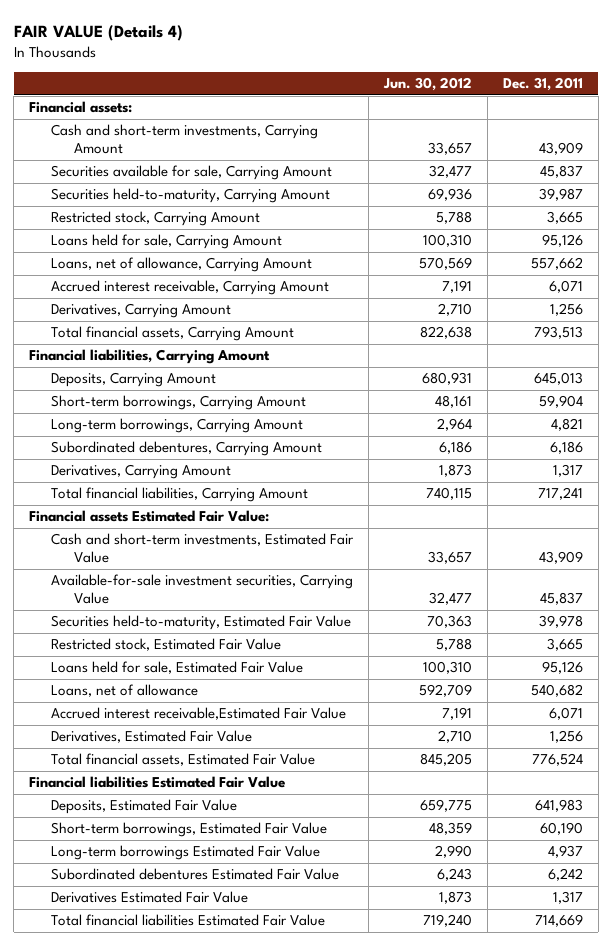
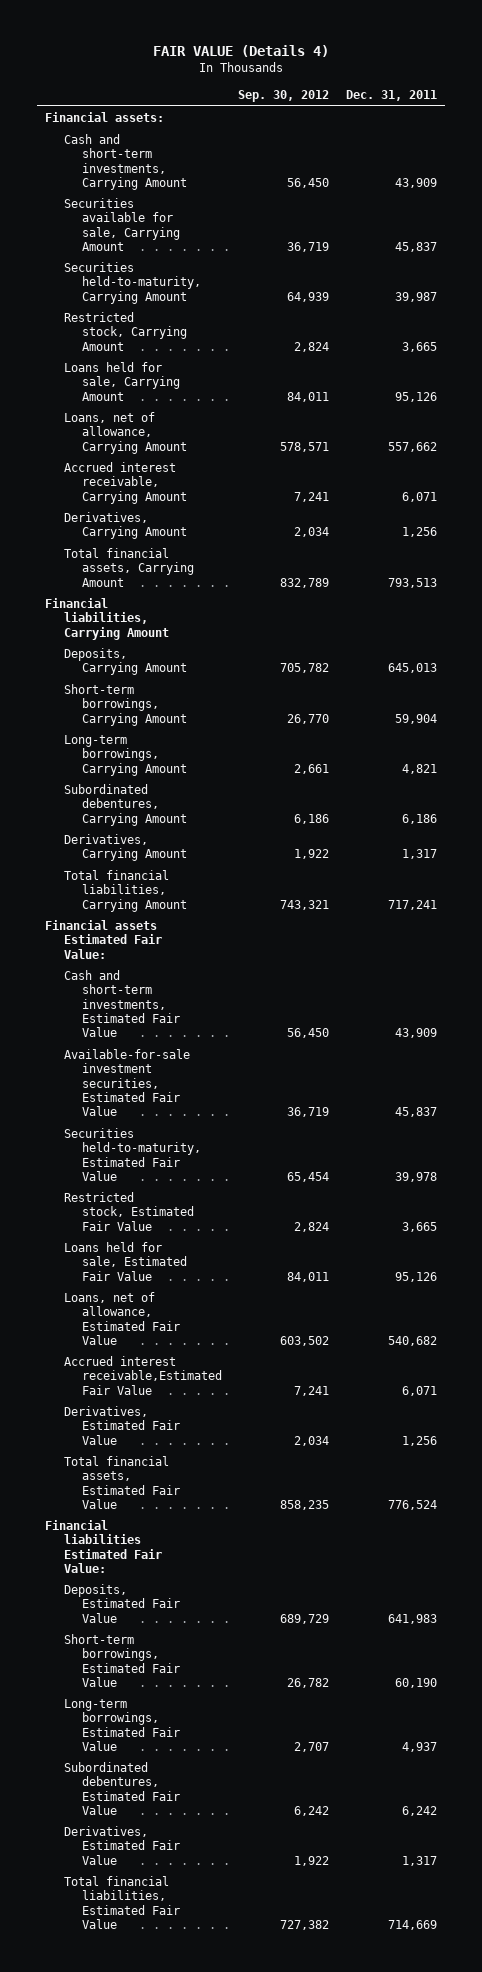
[383,77,473,92] Jun. 30, 2012 -> none
none -> [238,89,330,102] Sep. 30, 2012
[51,574,354,604] Available-for-sale investment securities, Carrying Value -> [63,1049,190,1117] Available-for-sale investment securities, Estimated Fair Value
[51,684,199,698] Loans, net of allowance -> [63,1292,181,1345] Loans, net of allowance, Estimated Fair Value
[29,776,286,789] Financial liabilities Estimated Fair Value -> [45,1520,162,1573] Financial liabilities Estimated Fair Value:
[51,845,321,861] Long-term borrowings Estimated Fair Value -> [63,1699,181,1751] Long-term borrowings, Estimated Fair Value
[51,868,340,881] Subordinated debentures Estimated Fair Value -> [63,1762,181,1815] Subordinated debentures, Estimated Fair Value
[51,891,249,904] Derivatives Estimated Fair Value -> [63,1826,181,1865] Derivatives, Estimated Fair Value
[51,914,326,927] Total financial liabilities Estimated Fair Value -> [63,1876,181,1929] Total financial liabilities, Estimated Fair Value

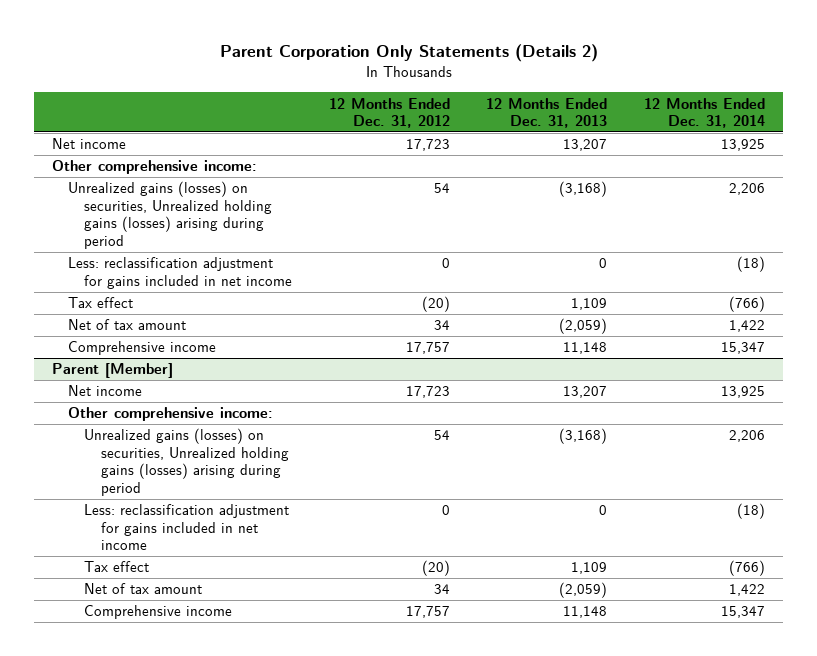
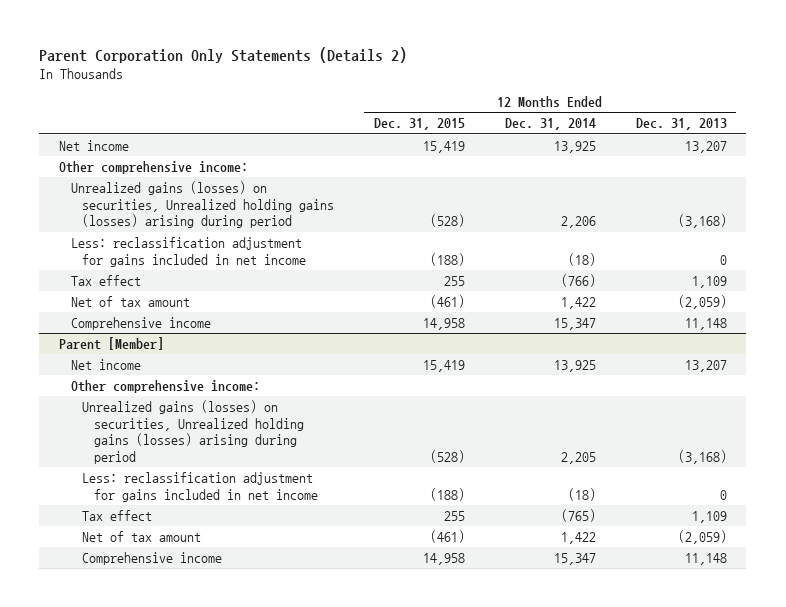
[328,97,450,129] 12 Months Ended Dec. 31, 2012 -> none
none -> [374,118,466,131] Dec. 31, 2015
[728,430,765,443] 2,206 -> [560,451,596,464] 2,205
[728,560,765,577] (766) -> [560,508,596,522] (765)

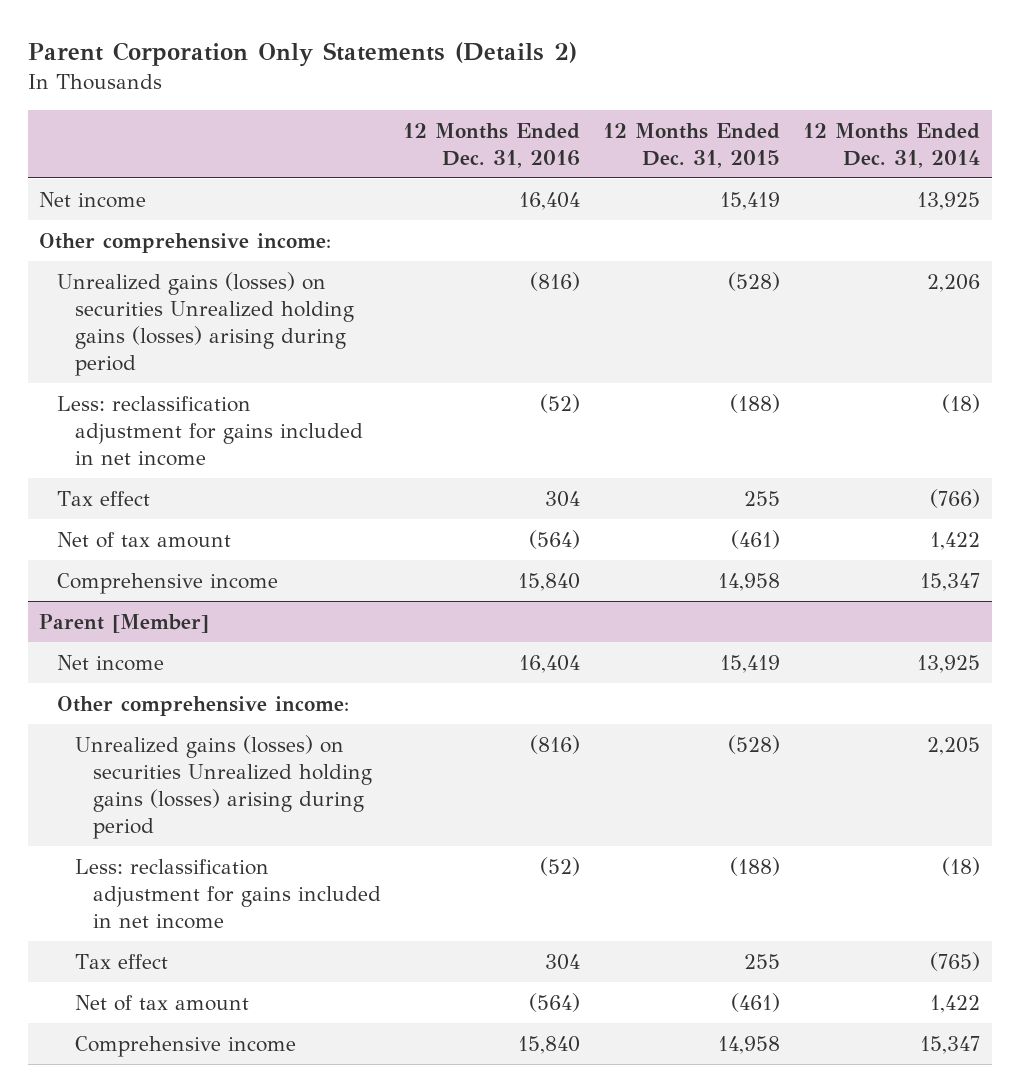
[635,118,727,131] Dec. 31, 2013 -> none
none -> [403,122,581,168] 12 Months Ended Dec. 31, 2016
[70,180,335,229] Unrealized gains (losses) on securities, Unrealized holding gains (losses) arising during period -> [56,271,354,377] Unrealized gains (losses) on securities Unrealized holding gains (losses) arising during period
[82,399,304,464] Unrealized gains (losses) on securities, Unrealized holding gains (losses) arising during period -> [74,734,372,840] Unrealized gains (losses) on securities Unrealized holding gains (losses) arising during period

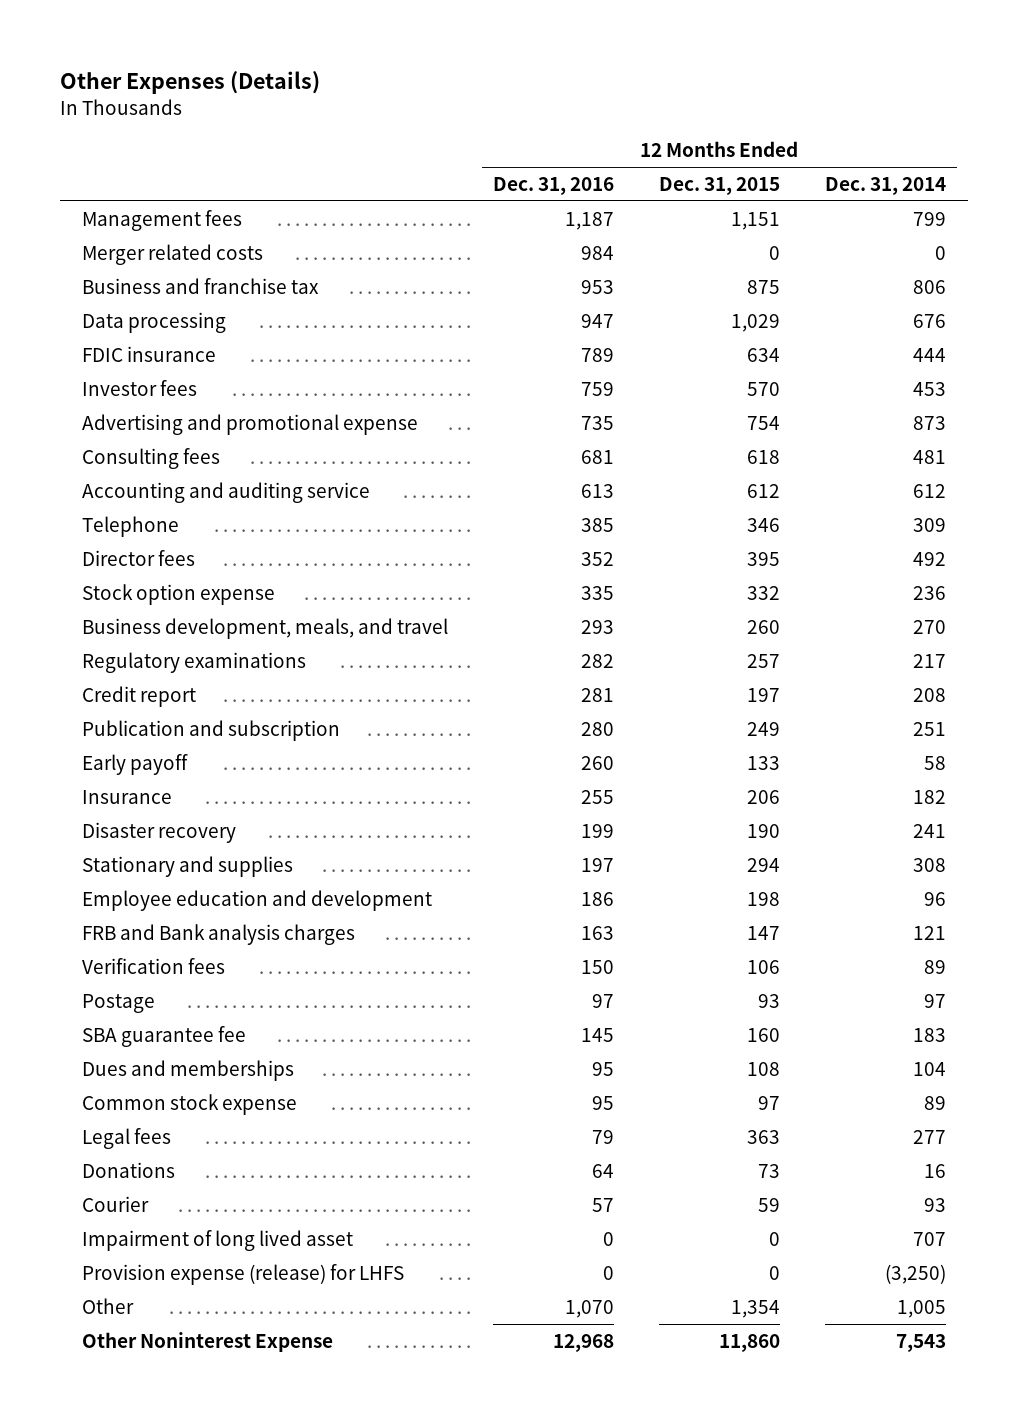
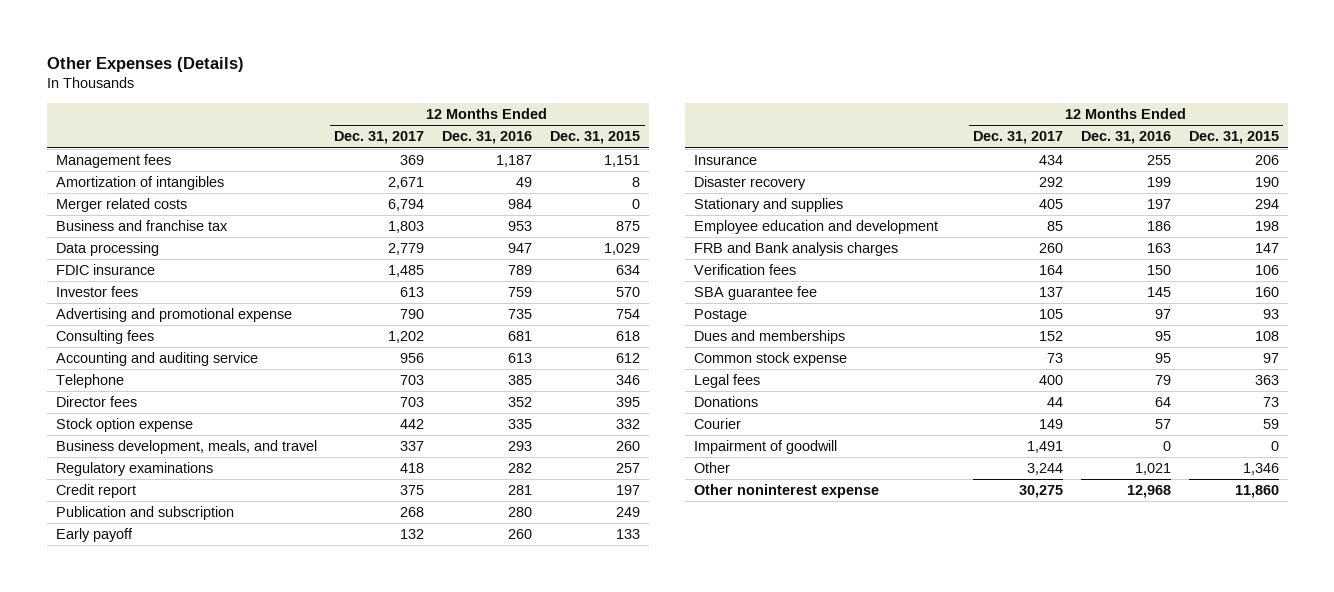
[824,176,946,195] Dec. 31, 2014 -> none
none -> [334,131,425,145] Dec. 31, 2017
none -> [55,176,224,191] Amortization of intangibles
[82,993,156,1013] Postage -> [694,309,748,323] Postage
[82,1229,354,1251] Impairment of long lived asset -> none
[82,1263,405,1285] Provision expense (release) for LHFS -> none
none -> [694,440,838,455] Impairment of goodwill
[565,1299,615,1318] 1,070 -> [1134,463,1171,476] 1,021
[730,1299,780,1318] 1,354 -> [1242,463,1279,476] 1,346
[82,1331,334,1352] Other Noninterest Expense -> [694,484,880,499] Other noninterest expense

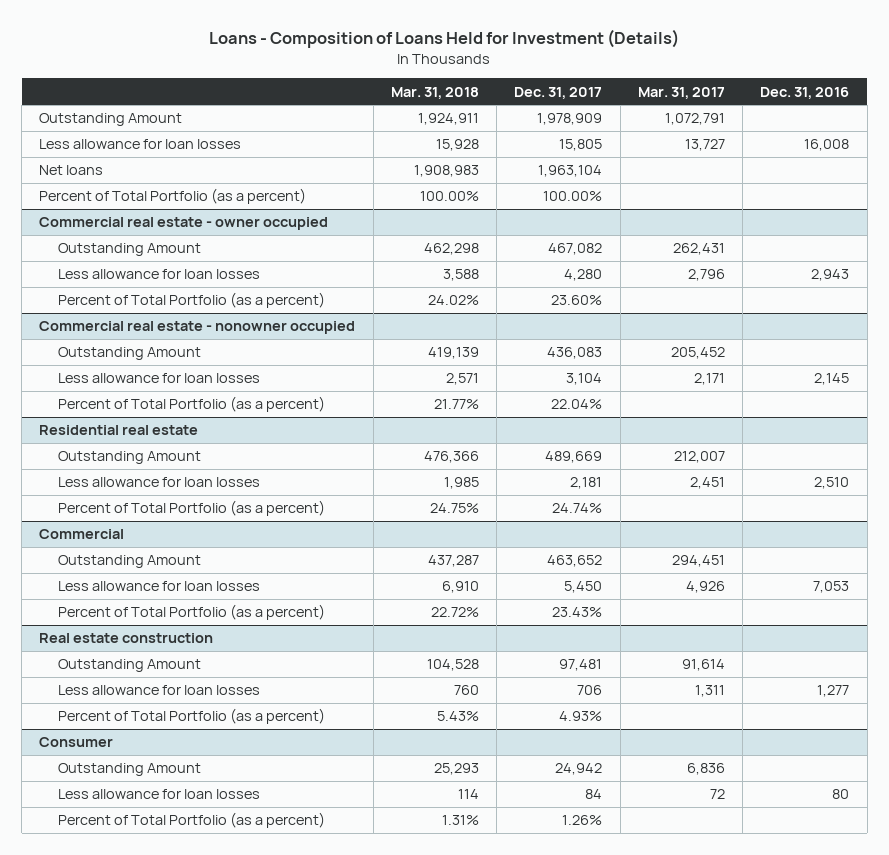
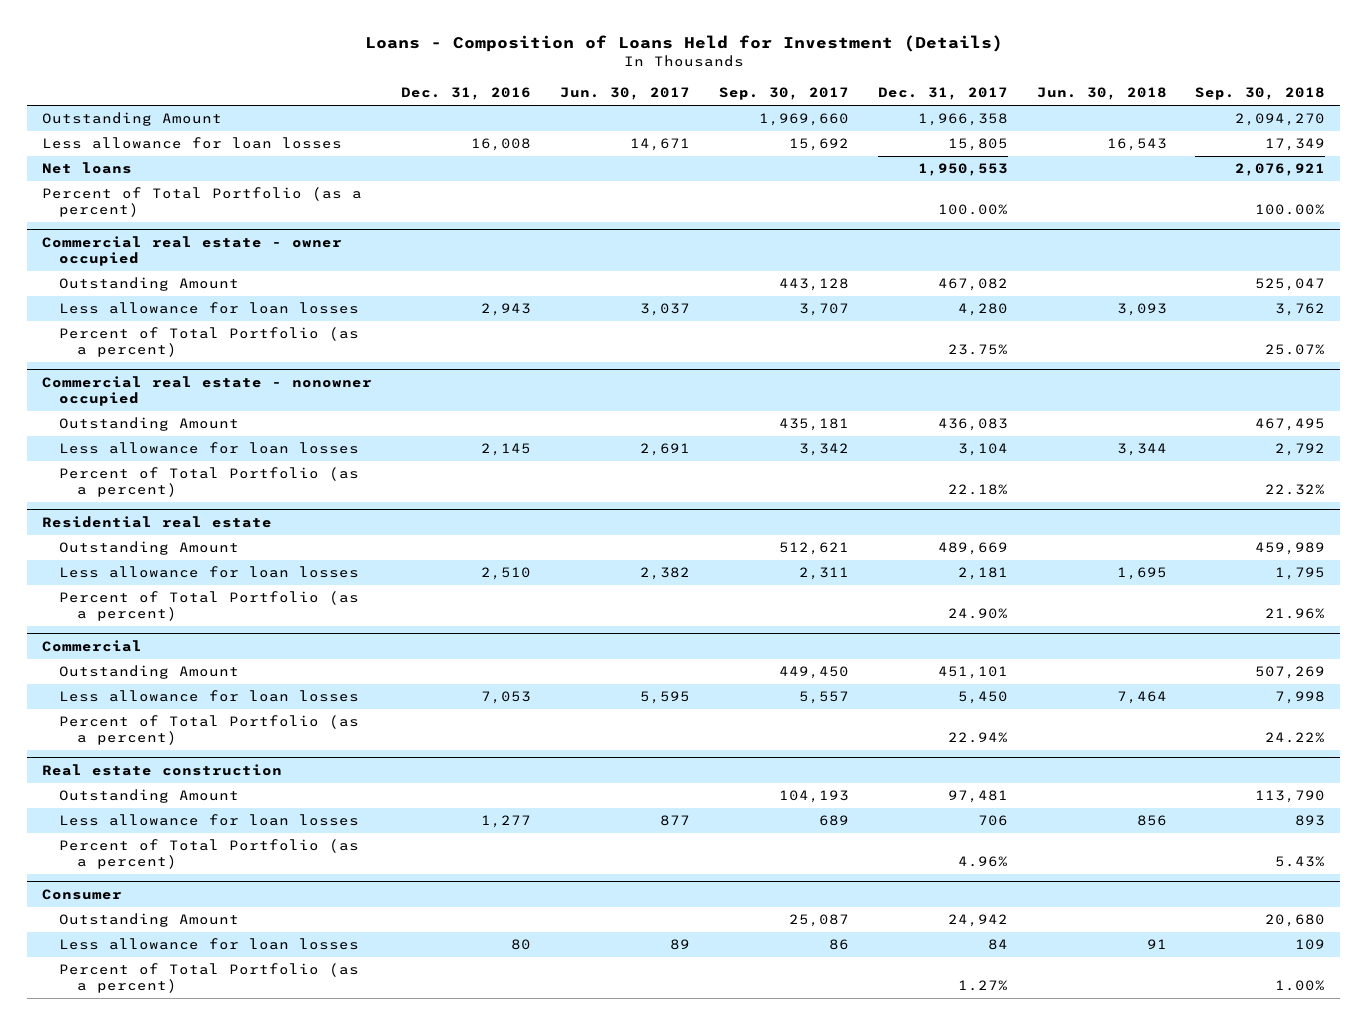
[390,86,479,99] Mar. 31, 2018 -> none
[637,86,725,99] Mar. 31, 2017 -> none
none -> [559,87,690,101] Jun. 30, 2017
none -> [718,87,849,101] Sep. 30, 2017
none -> [1036,87,1167,101] Jun. 30, 2018
none -> [1195,87,1326,101] Sep. 30, 2018
[537,113,603,126] 1,978,909 -> [917,113,1008,127] 1,966,358
[538,165,603,178] 1,963,104 -> [917,163,1008,177] 1,950,553
[551,295,603,306] 23.60% -> [947,344,1008,356] 23.75%
[551,399,603,410] 22.04% -> [947,484,1008,496] 22.18%
[552,503,603,514] 24.74% -> [947,608,1008,620] 24.90%
[547,555,603,568] 463,652 -> [937,666,1008,680] 451,101
[552,607,603,618] 23.43% -> [947,732,1008,744] 22.94%
[559,711,603,722] 4.93% -> [957,856,1008,868] 4.96%
[562,815,603,826] 1.26% -> [957,980,1008,992] 1.27%

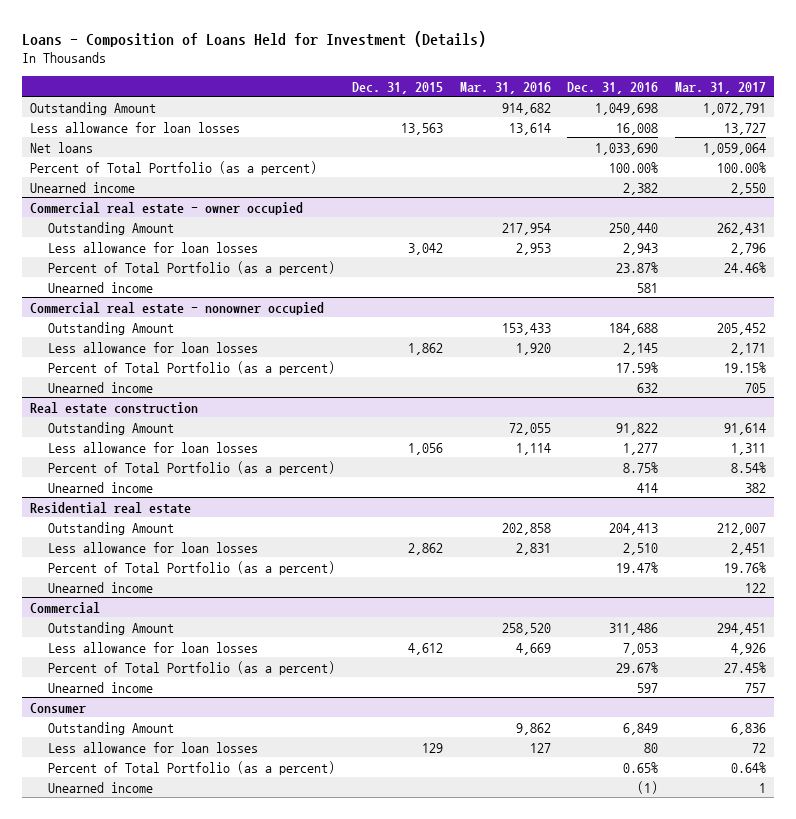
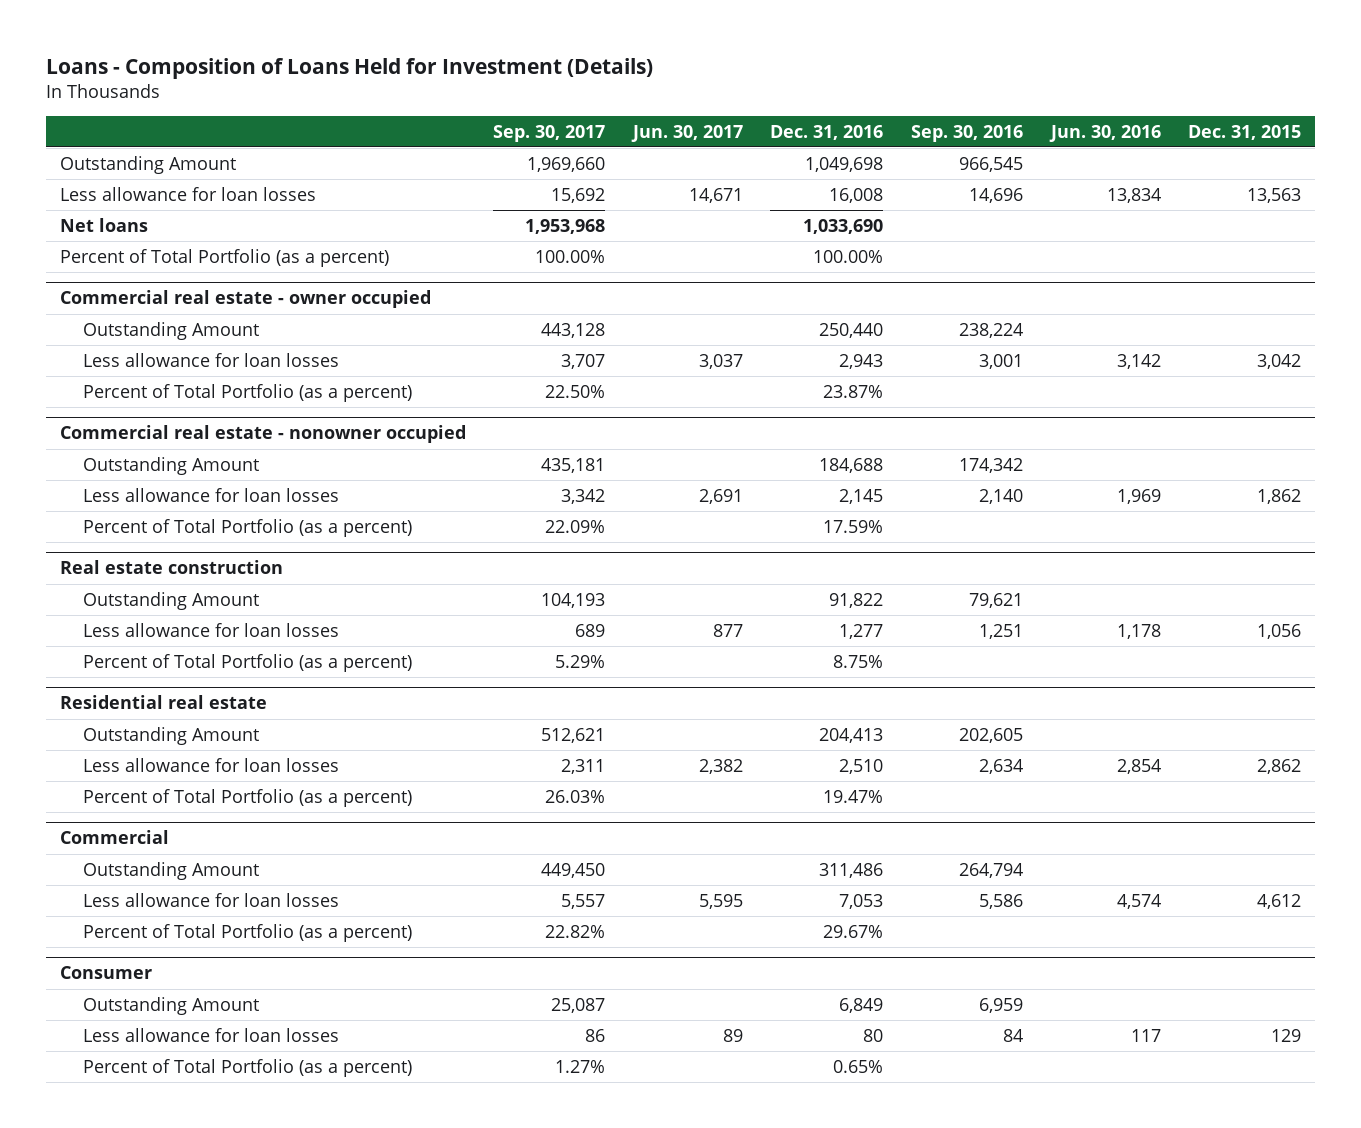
[459,81,551,94] Mar. 31, 2016 -> none
[674,81,766,94] Mar. 31, 2017 -> none
none -> [493,124,606,142] Sep. 30, 2017
none -> [630,124,743,142] Jun. 30, 2017
none -> [911,124,1024,142] Sep. 30, 2016
none -> [1048,124,1161,142] Jun. 30, 2016
[30,181,136,193] Unearned income -> none
[48,281,154,293] Unearned income -> none
[48,381,154,393] Unearned income -> none
[48,481,154,493] Unearned income -> none
[48,581,154,593] Unearned income -> none
[48,681,154,693] Unearned income -> none
[48,781,154,793] Unearned income -> none

